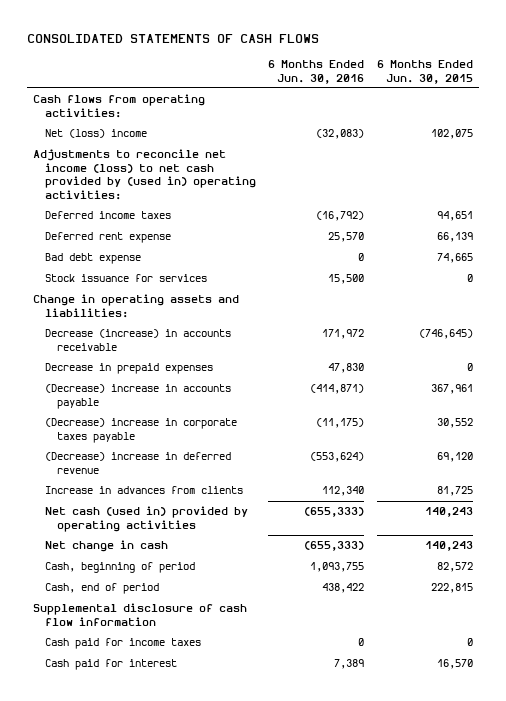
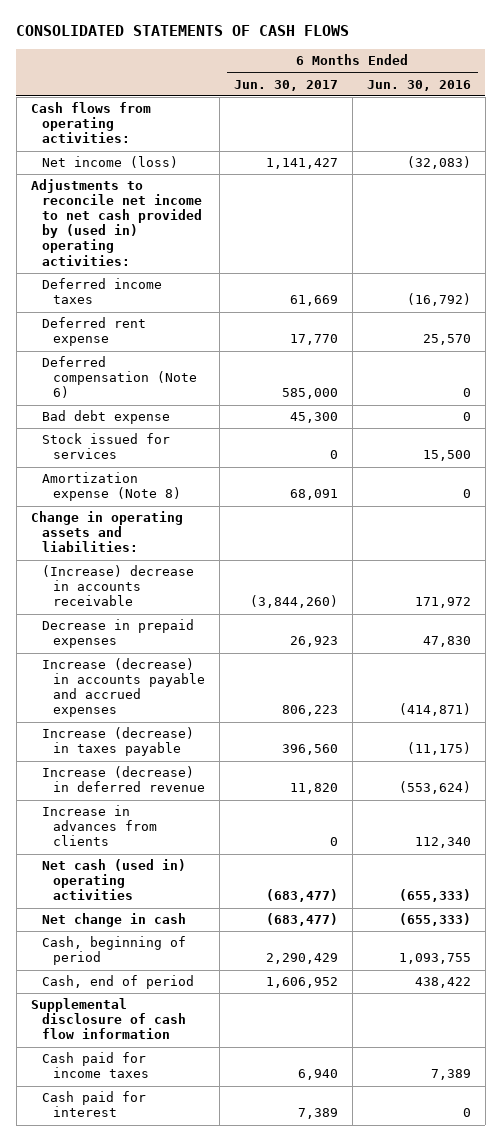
[376,60,473,84] 6 Months Ended Jun. 30, 2015 -> none
none -> [233,79,338,91] Jun. 30, 2017
[45,129,148,139] Net (loss) income -> [41,156,178,169] Net income (loss)
[33,149,257,200] Adjustments to reconcile net income (loss) to net cash provided by (used in) operating activities: -> [30,179,202,266] Adjustments to reconcile net income to net cash provided by (used in) operating activities:
none -> [41,356,198,399] Deferred compensation (Note 6)
[45,274,208,283] Stock issuance for services -> [41,433,170,460] Stock issued for services
none -> [41,472,182,502] Amortization expense (Note 8)
[45,329,232,351] Decrease (increase) in accounts receivable -> [41,565,194,607] (Increase) decrease in accounts receivable
[45,384,232,409] (Decrease) increase in accounts payable -> [41,658,206,718] Increase (decrease) in accounts payable and accrued expenses
[45,418,238,443] (Decrease) increase in corporate taxes payable -> [41,727,194,757] Increase (decrease) in taxes payable
[45,452,232,474] (Decrease) increase in deferred revenue -> [41,766,206,793] Increase (decrease) in deferred revenue
[45,506,249,532] Net cash (used in) provided by operating activities -> [41,859,186,901] Net cash (used in) operating activities
[358,638,365,647] 0 -> [430,1069,471,1081] 7,389
[334,659,365,670] 7,389 -> [462,1108,471,1118] 0

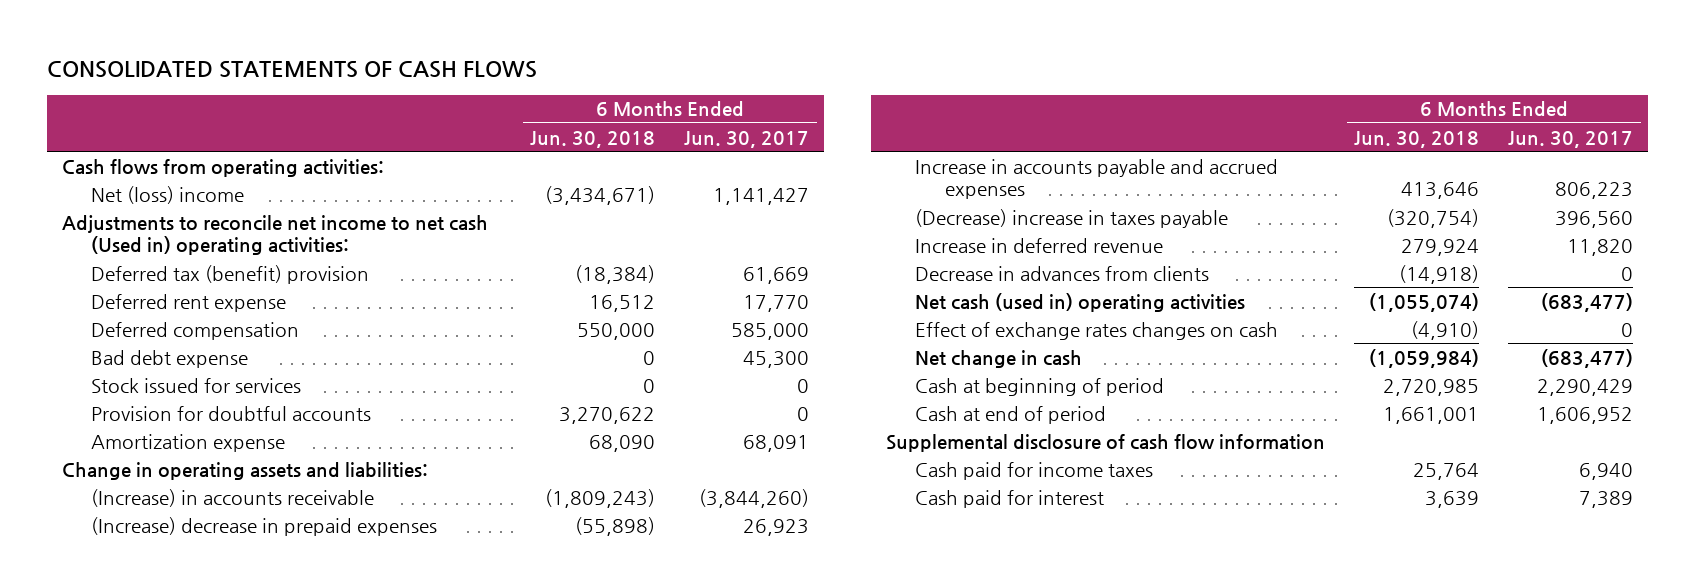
[366,79,471,91] Jun. 30, 2016 -> none
none -> [529,130,655,148] Jun. 30, 2018
[41,156,178,169] Net income (loss) -> [91,185,245,204] Net (loss) income
[30,179,202,266] Adjustments to reconcile net income to net cash provided by (used in) operating activities: -> [61,214,488,256] Adjustments to reconcile net income to net cash (Used in) operating activities:
[41,278,162,305] Deferred income taxes -> [91,264,370,284] Deferred tax (benefit) provision
[41,356,198,399] Deferred compensation (Note 6) -> [91,321,300,340] Deferred compensation
none -> [91,405,372,421] Provision for doubtful accounts
[41,472,182,502] Amortization expense (Note 8) -> [91,433,286,452] Amortization expense
[41,565,194,607] (Increase) decrease in accounts receivable -> [91,488,375,507] (Increase) in accounts receivable
[41,619,194,649] Decrease in prepaid expenses -> [91,516,438,536] (Increase) decrease in prepaid expenses
[41,658,206,718] Increase (decrease) in accounts payable and accrued expenses -> [915,158,1279,200] Increase in accounts payable and accrued expenses
[41,727,194,757] Increase (decrease) in taxes payable -> [915,208,1229,228] (Decrease) increase in taxes payable
[41,766,206,793] Increase (decrease) in deferred revenue -> [915,237,1164,253] Increase in deferred revenue
[41,805,158,847] Increase in advances from clients -> [915,265,1210,281] Decrease in advances from clients
none -> [915,321,1279,340] Effect of exchange rates changes on cash
[41,936,186,966] Cash, beginning of period -> [915,377,1165,396] Cash at beginning of period
[41,975,194,990] Cash, end of period -> [915,405,1107,424] Cash at end of period

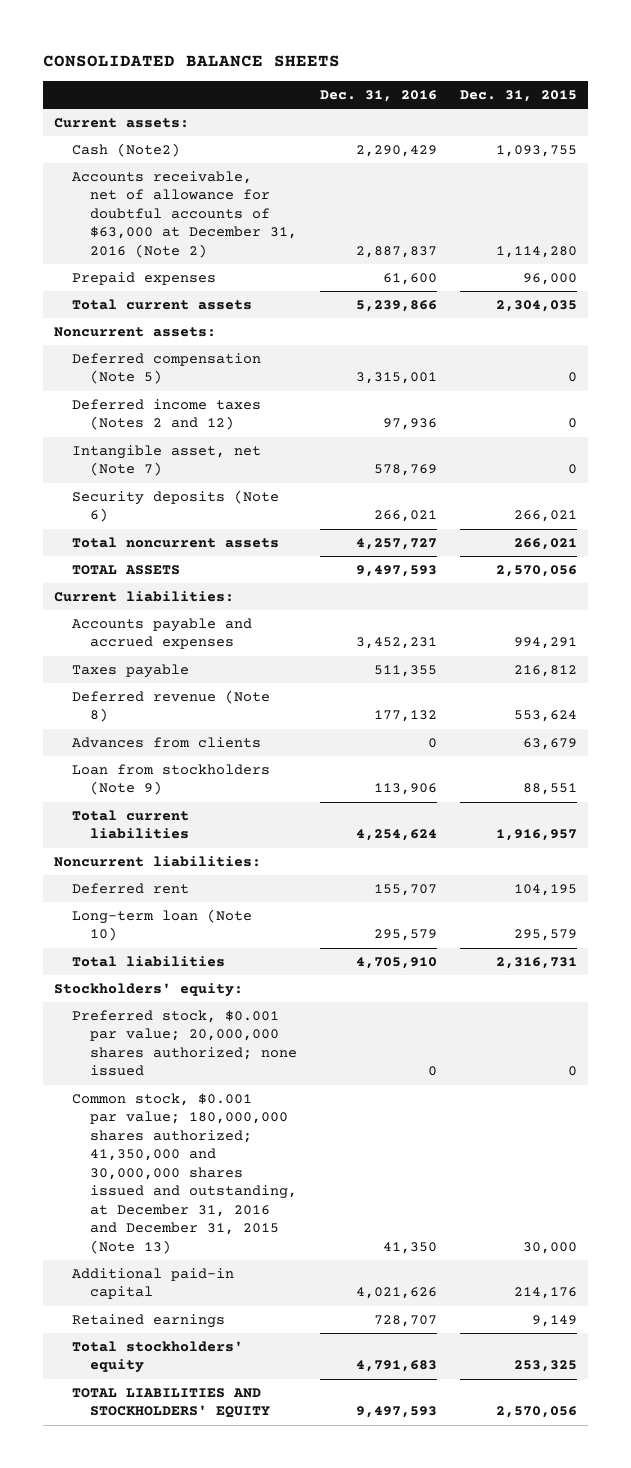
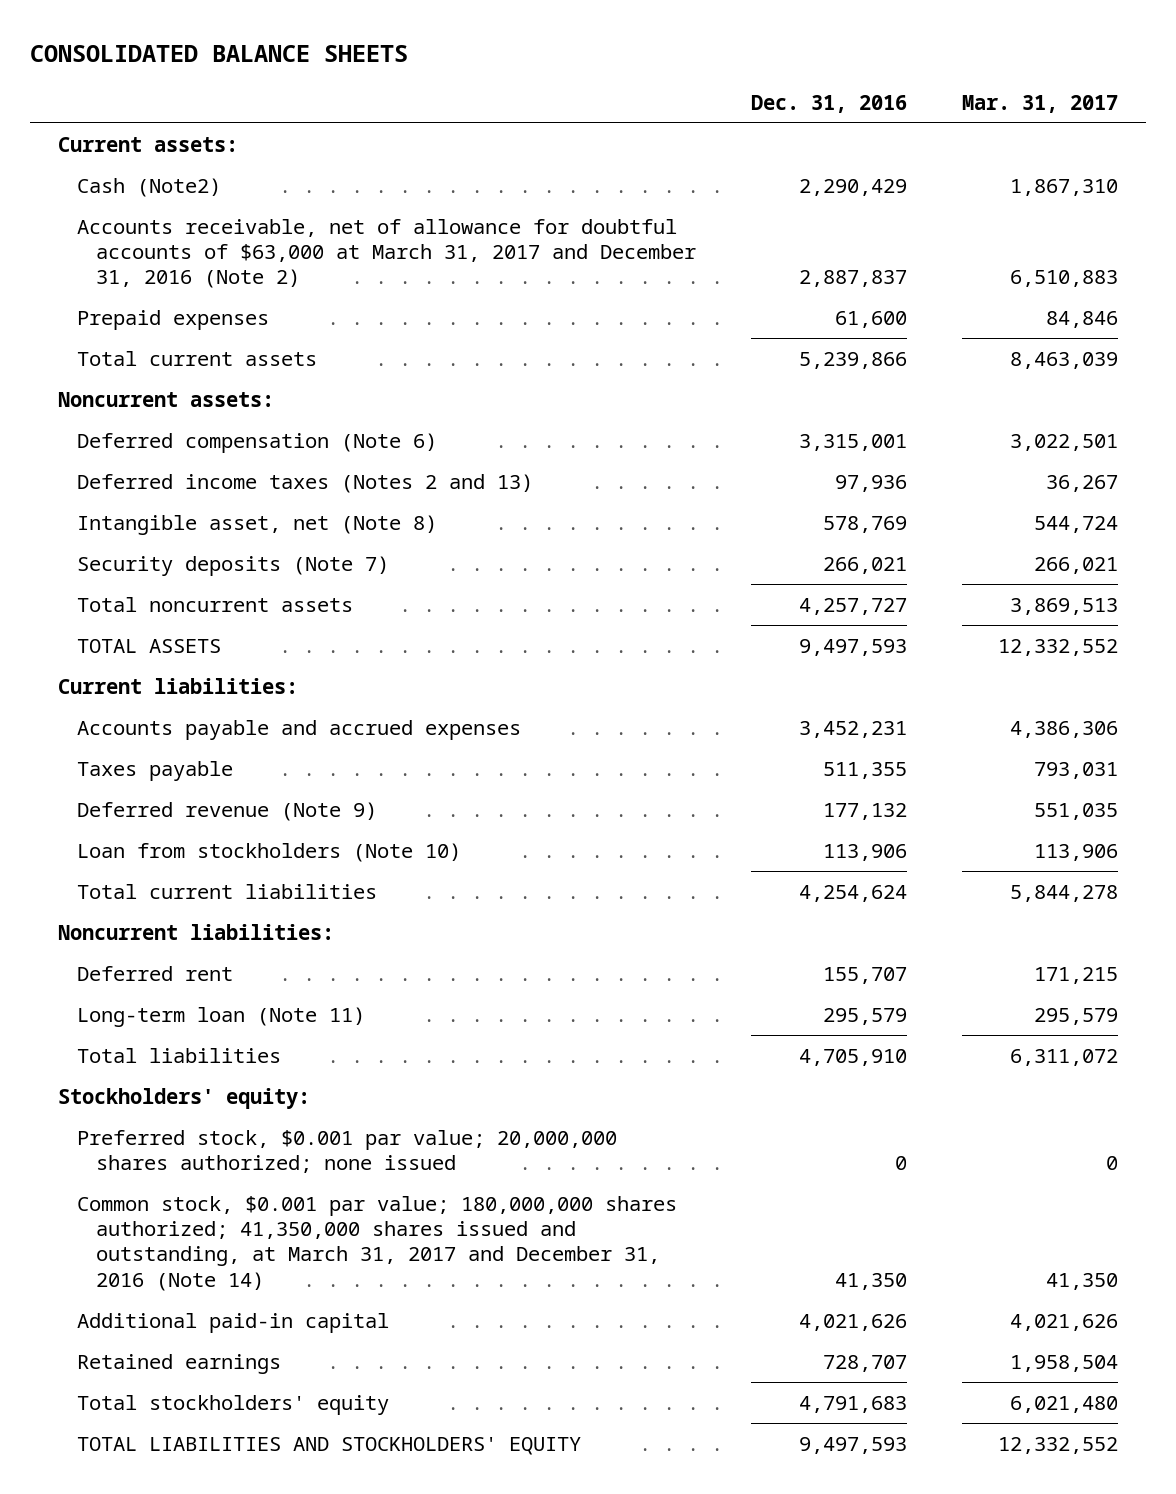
[459,89,577,102] Dec. 31, 2015 -> none
none -> [961,94,1118,113] Mar. 31, 2017
[72,170,298,258] Accounts receivable, net of allowance for doubtful accounts of $63,000 at December 31, 2016 (Note 2) -> [76,218,696,289] Accounts receivable, net of allowance for doubtful accounts of $63,000 at March 31, 2017 and December 31, 2016 (Note 2)
[72,352,262,385] Deferred compensation (Note 5) -> [76,432,437,453] Deferred compensation (Note 6)
[72,398,262,431] Deferred income taxes (Notes 2 and 12) -> [76,473,533,493] Deferred income taxes (Notes 2 and 13)
[72,444,262,477] Intangible asset, net (Note 7) -> [76,514,437,535] Intangible asset, net (Note 8)
[72,489,280,523] Security deposits (Note 6) -> [76,555,389,576] Security deposits (Note 7)
[72,736,262,748] Advances from clients -> none
[72,689,271,723] Deferred revenue (Note 8) -> [76,801,377,821] Deferred revenue (Note 9)
[72,763,271,796] Loan from stockholders (Note 9) -> [76,842,461,862] Loan from stockholders (Note 10)
[72,908,253,942] Long-term loan (Note 10) -> [76,1006,365,1027] Long-term loan (Note 11)
[72,1092,298,1254] Common stock, $0.001 par value; 180,000,000 shares authorized; 41,350,000 and 30,000,000 shares issued and outstanding, at December 31, 2016 and December 31, 2015 (Note 13) -> [76,1195,677,1291] Common stock, $0.001 par value; 180,000,000 shares authorized; 41,350,000 shares issued and outstanding, at March 31, 2017 and December 31, 2016 (Note 14)

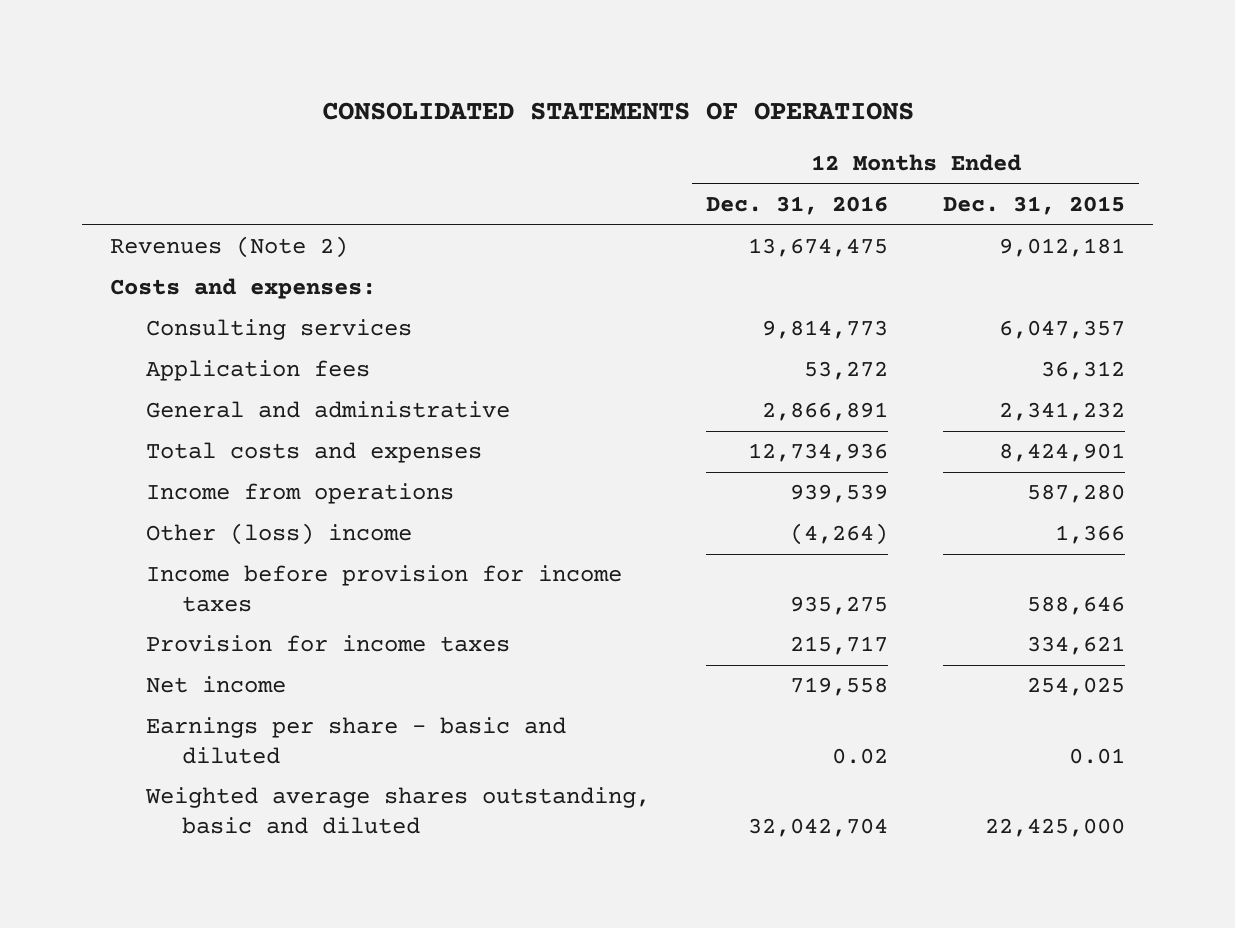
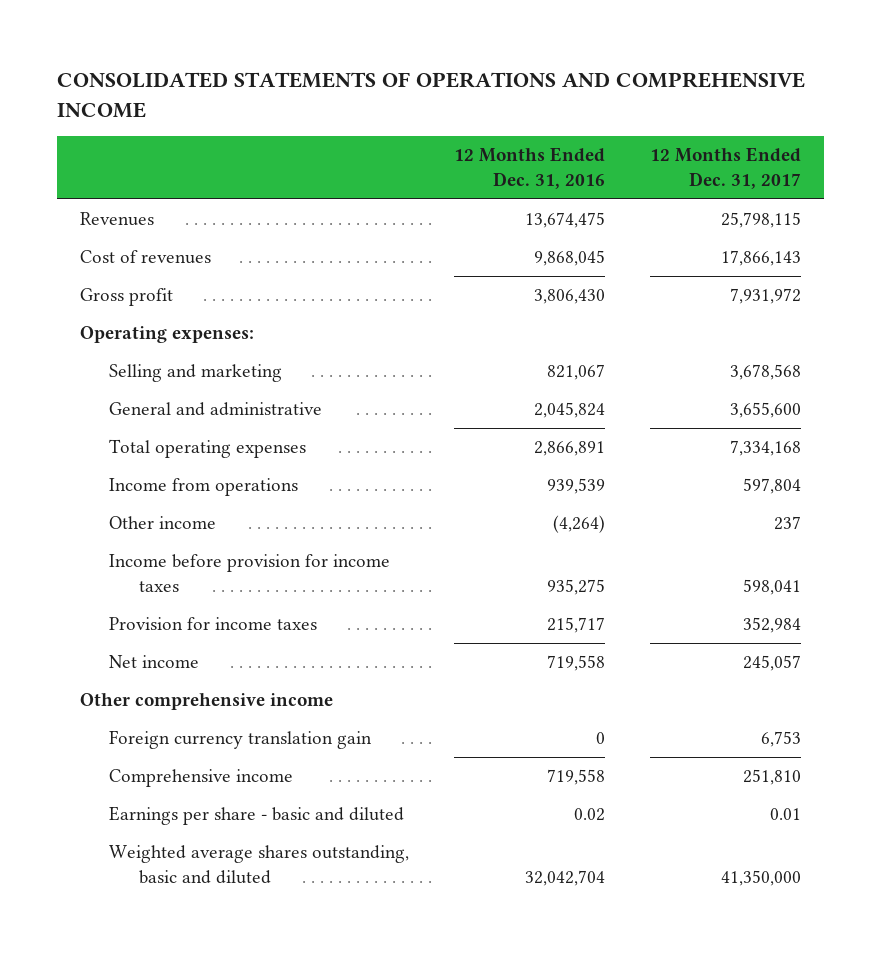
[321,101,914,120] CONSOLIDATED STATEMENTS OF OPERATIONS -> [57,71,806,118] CONSOLIDATED STATEMENTS OF OPERATIONS AND COMPREHENSIVE INCOME
[943,196,1126,216] Dec. 31, 2015 -> none
none -> [650,147,802,189] 12 Months Ended Dec. 31, 2017
[109,278,376,300] Costs and expenses: -> none
[145,319,412,341] Consulting services -> none
[145,360,370,382] Application fees -> none
[145,442,482,464] Total costs and expenses -> none
[109,236,348,259] Revenues (Note 2) -> [79,212,154,227] Revenues
none -> [79,250,211,265] Cost of revenues
none -> [79,288,173,307] Gross profit
none -> [79,326,254,344] Operating expenses:
none -> [109,364,283,383] Selling and marketing
[761,402,888,422] 2,866,891 -> [534,402,606,419] 2,045,824
none -> [109,439,307,459] Total operating expenses
[145,523,412,546] Other (loss) income -> [109,516,217,530] Other income
none -> [79,693,333,711] Other comprehensive income
none -> [109,730,373,750] Foreign currency translation gain
none -> [109,769,294,788] Comprehensive income

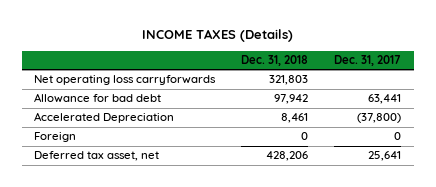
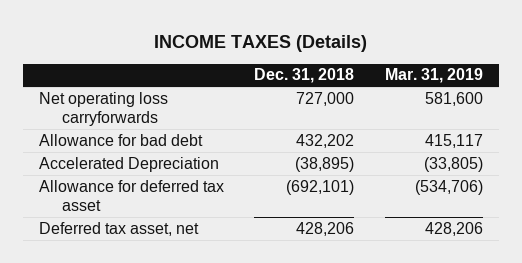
[334,55,402,67] Dec. 31, 2017 -> none
none -> [385,68,484,84] Mar. 31, 2019
[34,132,77,143] Foreign -> none
[269,75,309,86] 321,803 -> [296,91,355,106] 727,000
[274,94,309,105] 97,942 -> [296,133,355,148] 432,202
[281,113,309,124] 8,461 -> [295,156,355,172] (38,895)
none -> [38,179,224,211] Allowance for deferred tax asset

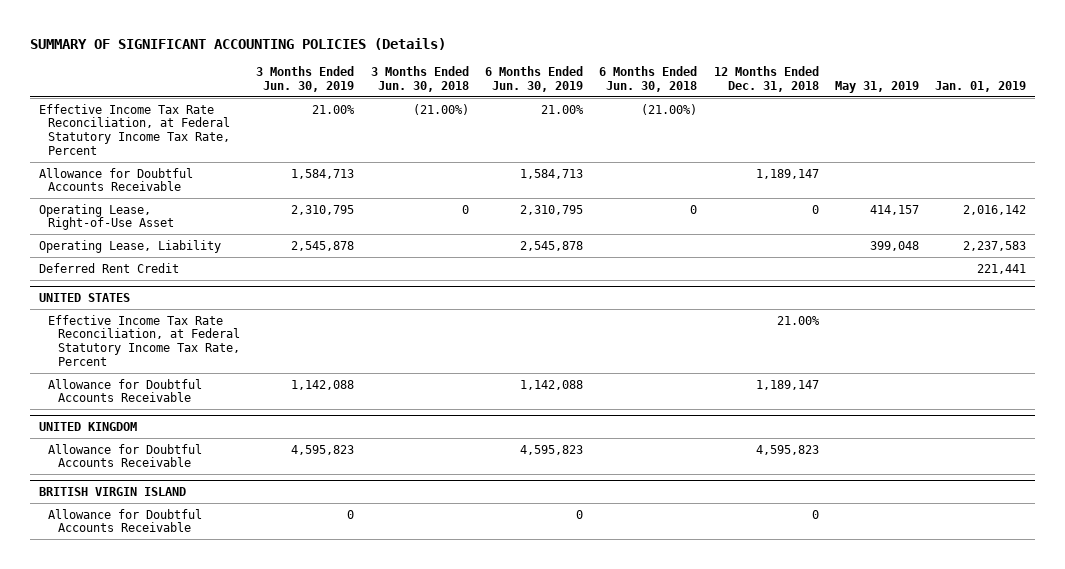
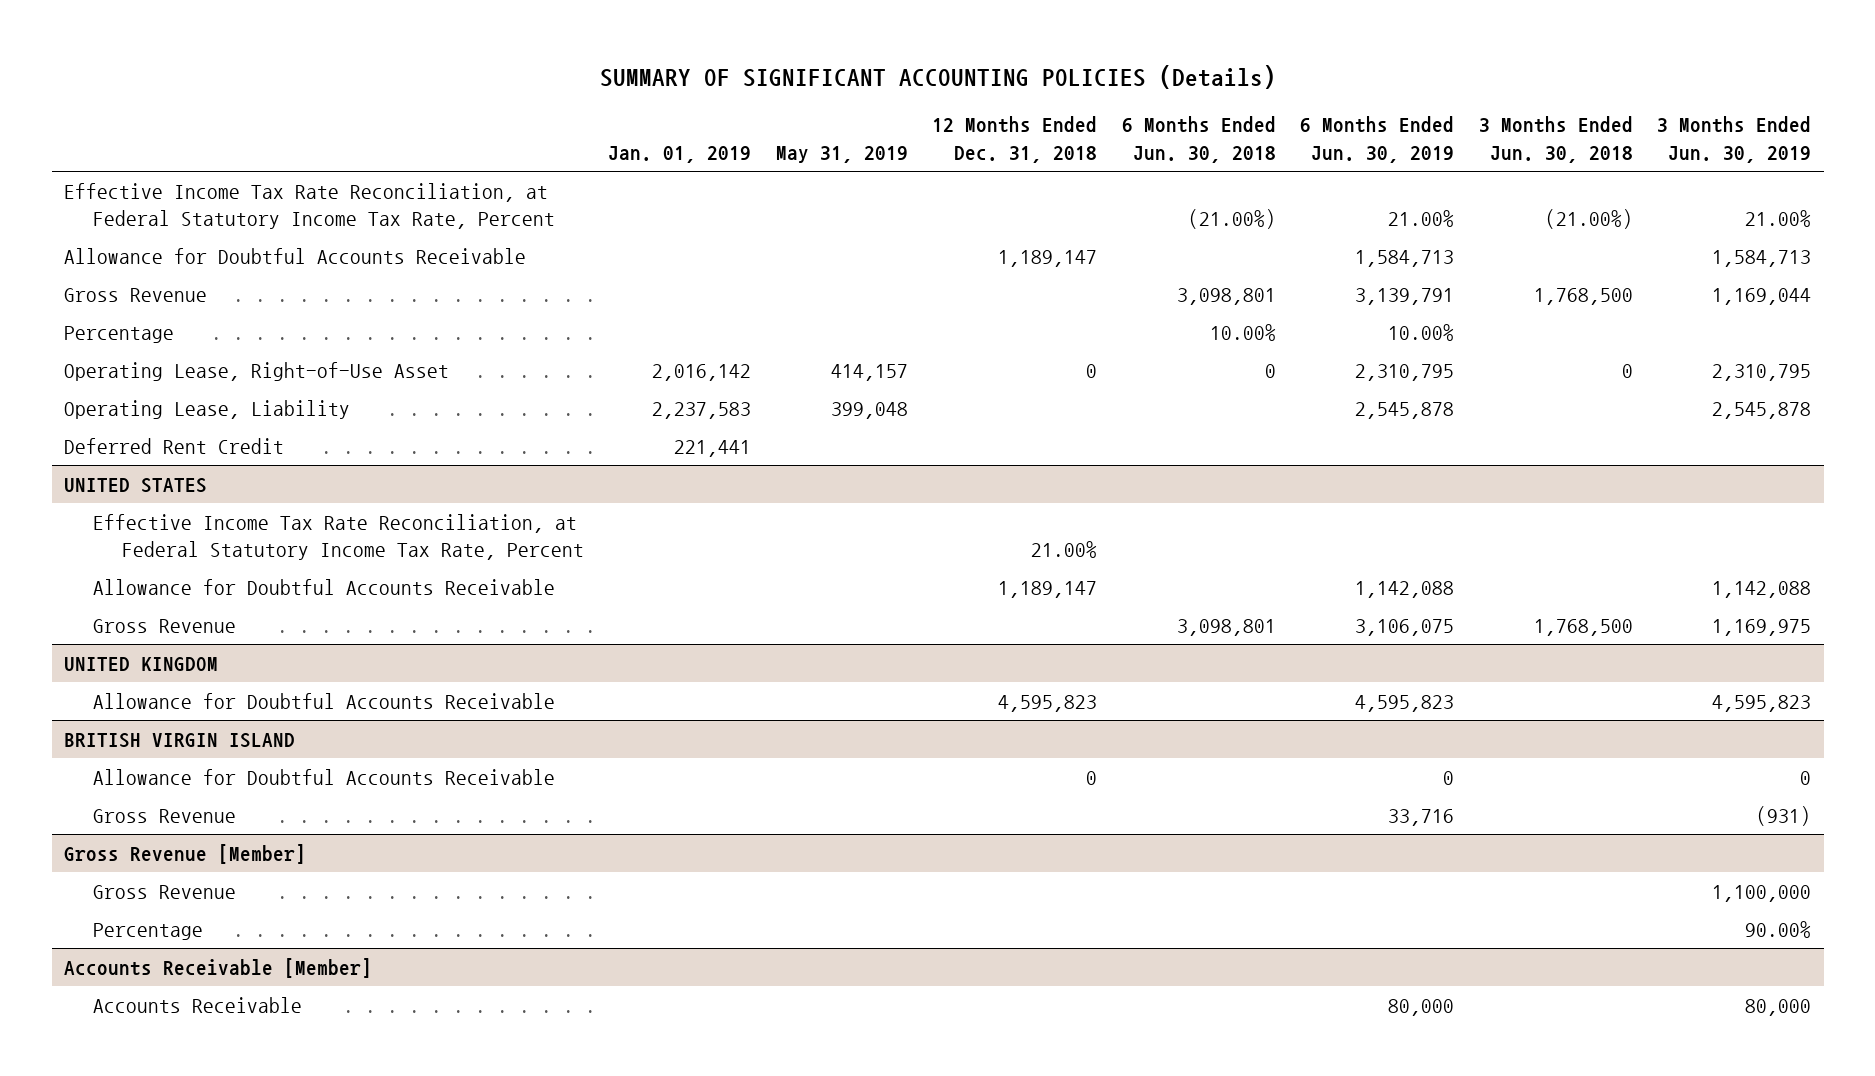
none -> [63,287,207,302] Gross Revenue
none -> [63,325,174,343] Percentage
none -> [92,618,236,633] Gross Revenue
none -> [92,808,236,823] Gross Revenue
none -> [63,843,306,864] Gross Revenue [Member]
none -> [92,884,236,899] Gross Revenue
none -> [92,922,203,940] Percentage
none -> [63,957,372,978] Accounts Receivable [Member]
none -> [92,996,302,1013] Accounts Receivable

